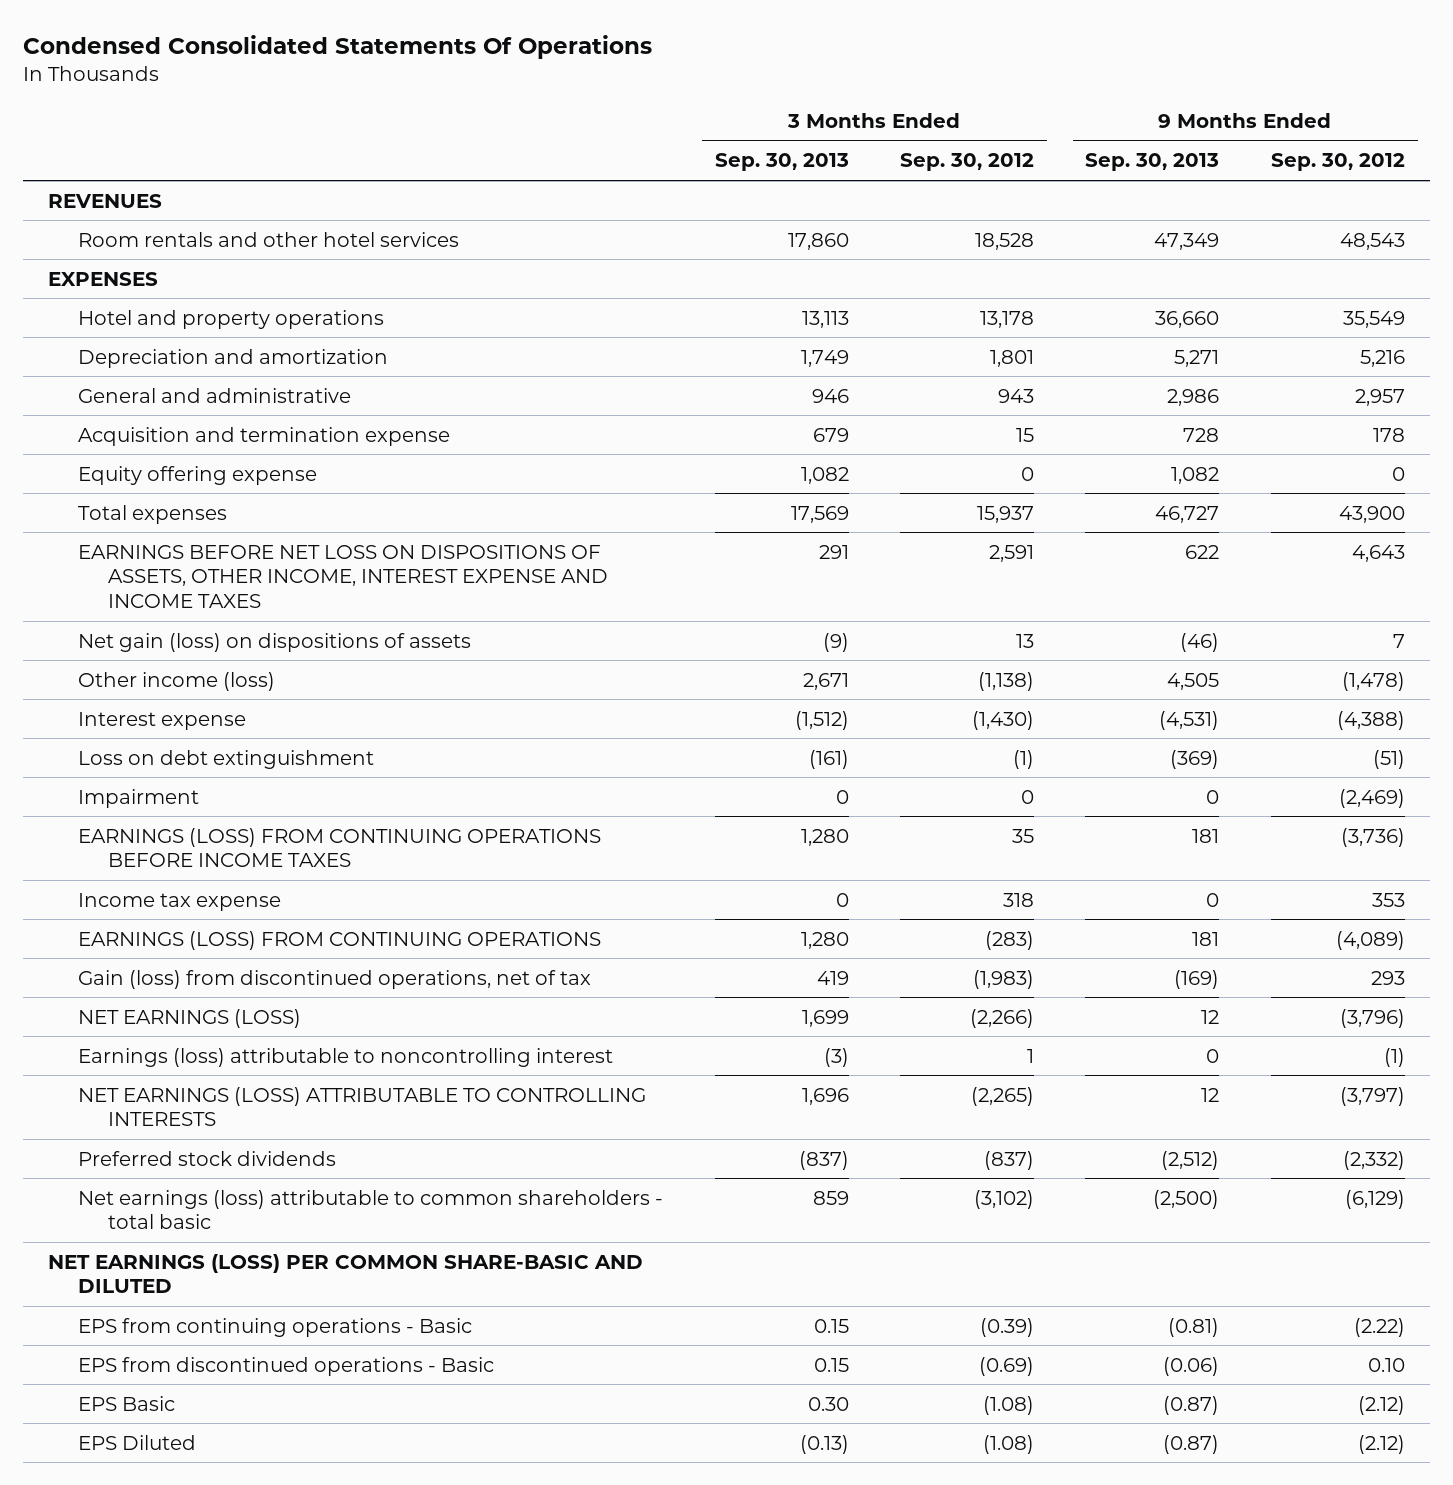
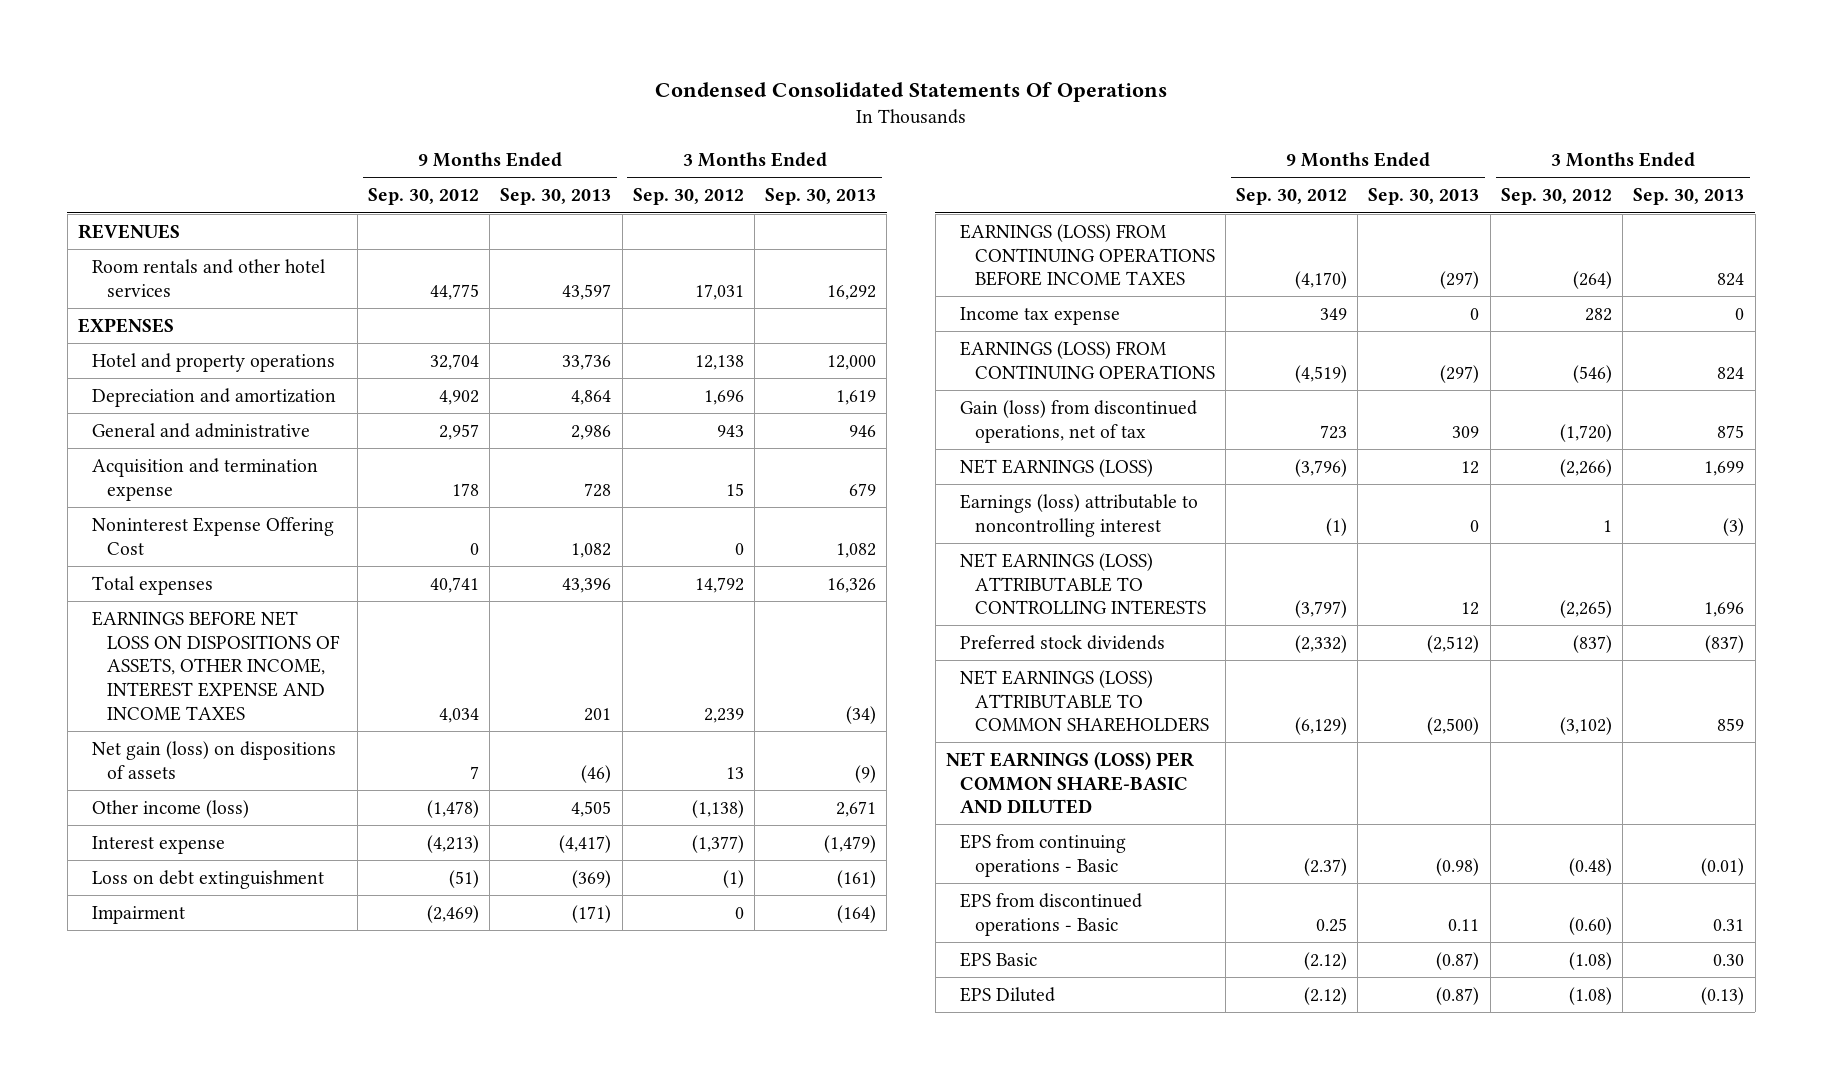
[787,232,849,250] 17,860 -> [827,284,877,300] 16,292
[975,232,1035,250] 18,528 -> [694,283,744,300] 17,031
[1154,232,1220,250] 47,349 -> [562,283,612,300] 43,597
[1339,232,1405,250] 48,543 -> [429,283,479,300] 44,775
[801,310,849,328] 13,113 -> [827,354,877,370] 12,000
[980,310,1035,328] 13,178 -> [694,354,744,370] 12,138
[1155,310,1220,328] 36,660 -> [562,353,612,370] 33,736
[1342,310,1405,328] 35,549 -> [429,353,479,370] 32,704
[800,349,849,367] 1,749 -> [836,389,877,405] 1,619
[990,349,1035,367] 1,801 -> [703,389,744,405] 1,696
[1174,349,1220,367] 5,271 -> [571,389,612,405] 4,864
[1359,349,1405,367] 5,216 -> [438,389,479,405] 4,902
[78,465,318,485] Equity offering expense -> [92,516,335,555] Noninterest Expense Offering Cost
[790,505,849,523] 17,569 -> [827,577,877,593] 16,326
[977,505,1035,523] 15,937 -> [694,576,744,593] 14,792
[1155,505,1220,523] 46,727 -> [562,577,612,593] 43,396
[1338,505,1405,523] 43,900 -> [429,576,479,593] 40,741
[818,544,849,559] 291 -> [846,705,877,724] (34)
[989,544,1035,562] 2,591 -> [703,707,744,723] 2,239
[1185,544,1220,559] 622 -> [584,707,612,721] 201
[1351,544,1405,562] 4,643 -> [438,707,479,723] 4,034
[794,710,849,730] (1,512) -> [824,834,877,853] (1,479)
[972,710,1035,730] (1,430) -> [691,834,744,853] (1,377)
[1159,710,1220,730] (4,531) -> [559,834,612,853] (4,417)
[1336,710,1405,730] (4,388) -> [426,834,479,853] (4,213)
[835,789,849,804] 0 -> [837,904,877,923] (164)
[1206,789,1220,804] 0 -> [572,904,612,923] (171)
[800,828,849,846] 1,280 -> [1717,273,1745,287] 824
[1012,828,1035,843] 35 -> [1572,271,1612,290] (264)
[1192,828,1220,843] 181 -> [1440,271,1480,290] (297)
[1340,827,1405,847] (3,736) -> [1295,271,1348,290] (4,170)
[1003,892,1035,907] 318 -> [1584,307,1612,321] 282
[1371,892,1405,907] 353 -> [1320,307,1348,320] 349
[800,931,849,949] 1,280 -> [1717,366,1745,380] 824
[985,930,1035,950] (283) -> [1572,364,1612,383] (546)
[1192,931,1220,946] 181 -> [1440,364,1480,383] (297)
[1335,930,1405,950] (4,089) -> [1295,364,1348,383] (4,519)
[816,970,849,985] 419 -> [1717,424,1745,438] 875
[973,969,1035,989] (1,983) -> [1559,423,1612,442] (1,720)
[1174,969,1220,989] (169) -> [1452,425,1480,438] 309
[1370,970,1405,985] 293 -> [1320,424,1348,439] 723
[78,1189,664,1230] Net earnings (loss) attributable to common shareholders - total basic -> [960,669,1209,733] NET EARNINGS (LOSS) ATTRIBUTABLE TO COMMON SHAREHOLDERS
[813,1318,849,1333] 0.15 -> [1701,857,1745,876] (0.01)
[980,1317,1035,1337] (0.39) -> [1568,857,1612,876] (0.48)
[1168,1317,1220,1337] (0.81) -> [1436,857,1480,876] (0.98)
[1353,1317,1405,1337] (2.22) -> [1304,857,1348,876] (2.37)
[813,1357,849,1372] 0.15 -> [1713,918,1745,931] 0.31
[979,1356,1035,1376] (0.69) -> [1568,916,1612,935] (0.60)
[1163,1356,1220,1376] (0.06) -> [1448,918,1480,931] 0.11
[1367,1357,1405,1372] 0.10 -> [1316,917,1348,932] 0.25

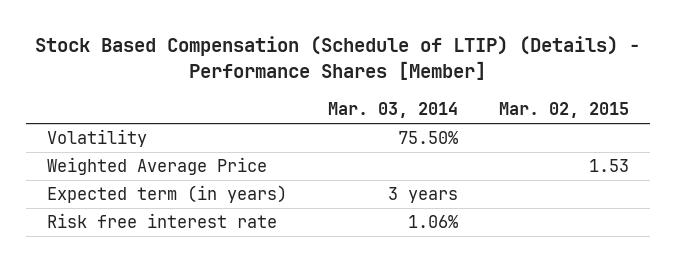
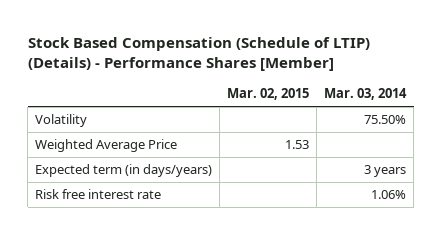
[46,185,287,204] Expected term (in years) -> [35,164,213,178] Expected term (in days/years)

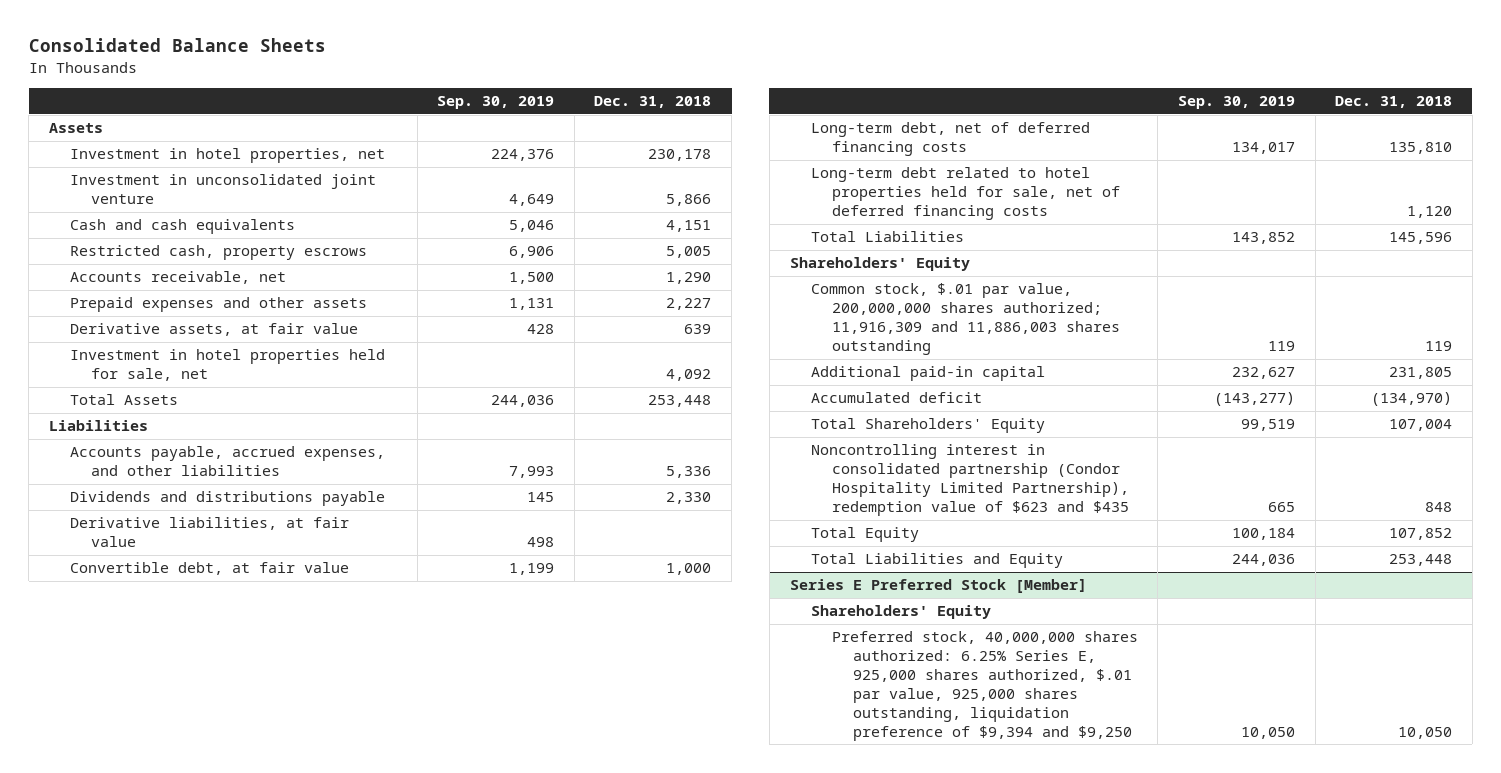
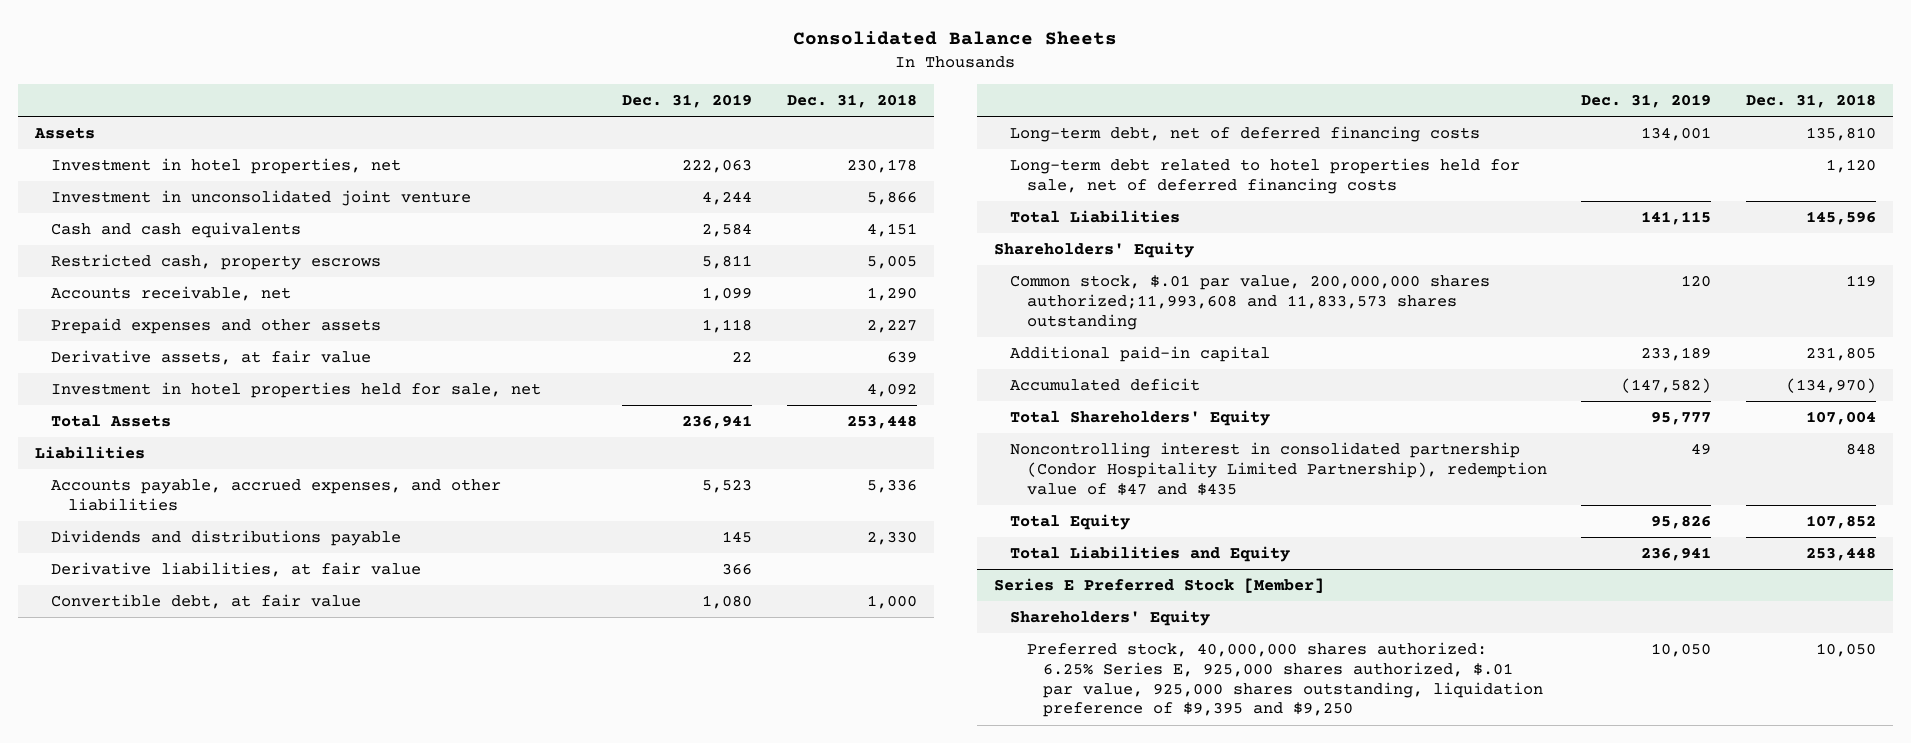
[437,96,555,110] Sep. 30, 2019 -> none
none -> [622,94,753,109] Dec. 31, 2019
[810,283,1120,356] Common stock, $.01 par value, 200,000,000 shares authorized; 11,916,309 and 11,886,003 shares outstanding -> [1010,275,1491,330] Common stock, $.01 par value, 200,000,000 shares authorized;11,993,608 and 11,833,573 shares outstanding
[810,444,1129,517] Noncontrolling interest in consolidated partnership (Condor Hospitality Limited Partnership), redemption value of $623 and $435 -> [1010,442,1547,496] Noncontrolling interest in consolidated partnership (Condor Hospitality Limited Partnership), redemption value of $47 and $435
[831,631,1138,741] Preferred stock, 40,000,000 shares authorized: 6.25% Series E, 925,000 shares authorized, $.01 par value, 925,000 shares outstanding, liquidation preference of $9,394 and $9,250 -> [1026,642,1544,718] Preferred stock, 40,000,000 shares authorized: 6.25% Series E, 925,000 shares authorized, $.01 par value, 925,000 shares outstanding, liquidation preference of $9,395 and $9,250

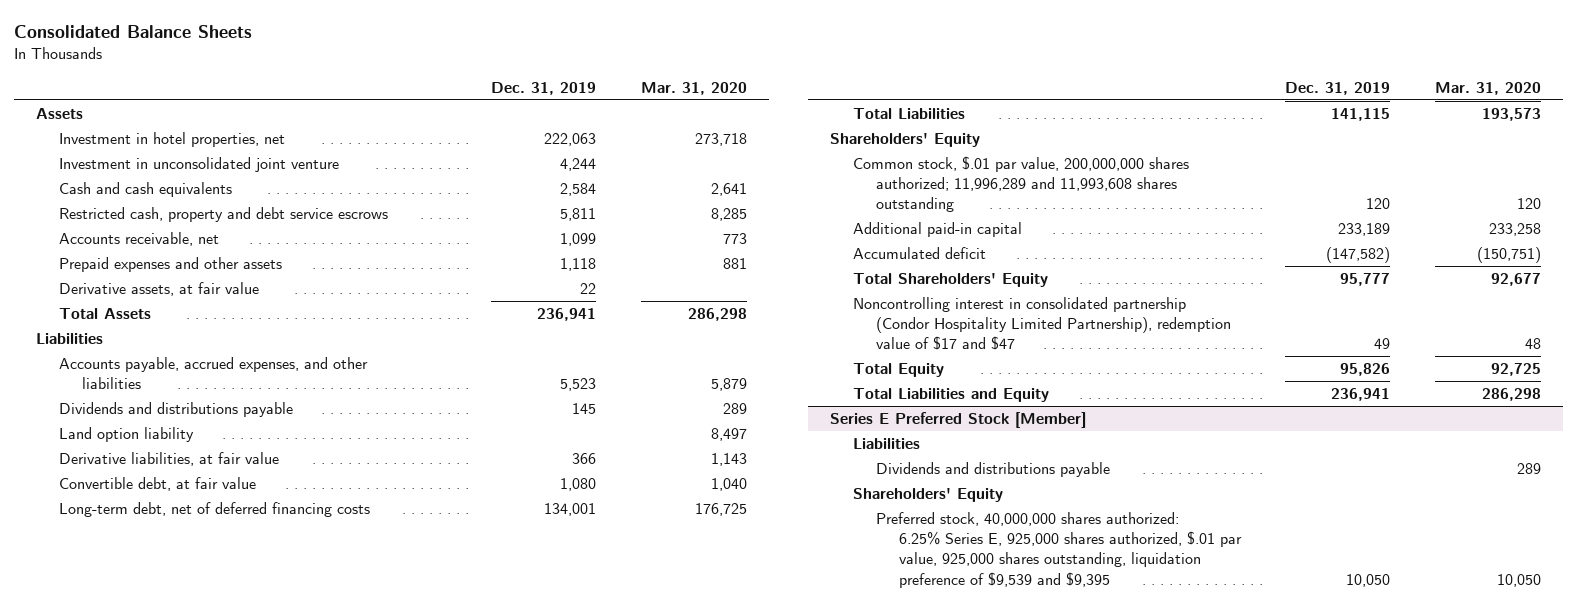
[786,94,917,109] Dec. 31, 2018 -> none
none -> [640,81,747,95] Mar. 31, 2020
[51,254,382,271] Restricted cash, property escrows -> [59,206,389,222] Restricted cash, property and debt service escrows
[51,382,542,399] Investment in hotel properties held for sale, net -> none
none -> [59,426,195,442] Land option liability
[1010,158,1521,194] Long-term debt related to hotel properties held for sale, net of deferred financing costs -> none
[1010,275,1491,330] Common stock, $.01 par value, 200,000,000 shares authorized;11,993,608 and 11,833,573 shares outstanding -> [853,155,1190,213] Common stock, $.01 par value, 200,000,000 shares authorized; 11,996,289 and 11,993,608 shares outstanding
[1010,442,1547,496] Noncontrolling interest in consolidated partnership (Condor Hospitality Limited Partnership), redemption value of $47 and $435 -> [853,296,1231,351] Noncontrolling interest in consolidated partnership (Condor Hospitality Limited Partnership), redemption value of $17 and $47
none -> [853,437,921,449] Liabilities
none -> [875,461,1110,477] Dividends and distributions payable
[1026,642,1544,718] Preferred stock, 40,000,000 shares authorized: 6.25% Series E, 925,000 shares authorized, $.01 par value, 925,000 shares outstanding, liquidation preference of $9,395 and $9,250 -> [875,511,1242,588] Preferred stock, 40,000,000 shares authorized: 6.25% Series E, 925,000 shares authorized, $.01 par value, 925,000 shares outstanding, liquidation preference of $9,539 and $9,395

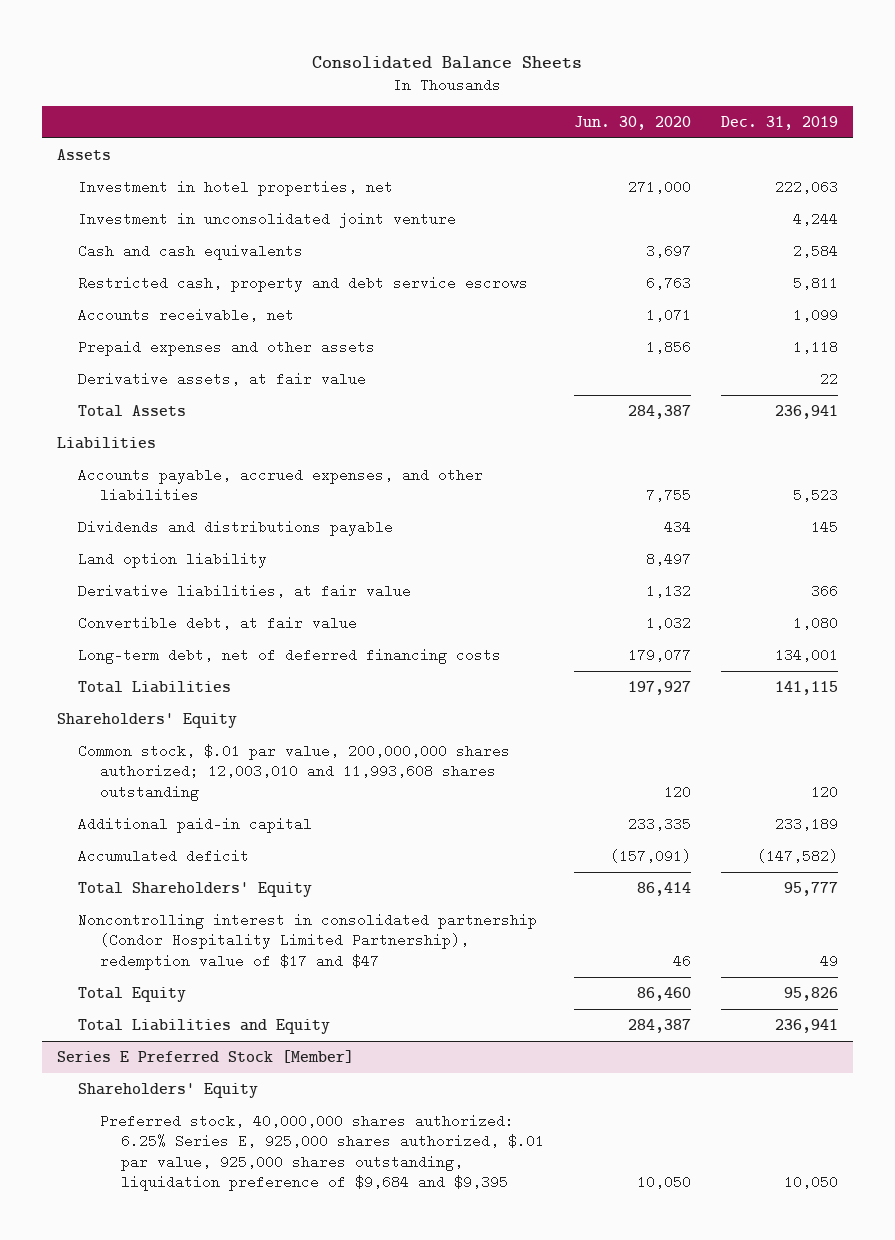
[640,81,747,95] Mar. 31, 2020 -> none
none -> [573,116,691,131] Jun. 30, 2020
[853,155,1190,213] Common stock, $.01 par value, 200,000,000 shares authorized; 11,996,289 and 11,993,608 shares outstanding -> [78,743,511,801] Common stock, $.01 par value, 200,000,000 shares authorized; 12,003,010 and 11,993,608 shares outstanding
[853,437,921,449] Liabilities -> none
[875,461,1110,477] Dividends and distributions payable -> none
[875,511,1242,588] Preferred stock, 40,000,000 shares authorized: 6.25% Series E, 925,000 shares authorized, $.01 par value, 925,000 shares outstanding, liquidation preference of $9,539 and $9,395 -> [99,1113,545,1192] Preferred stock, 40,000,000 shares authorized: 6.25% Series E, 925,000 shares authorized, $.01 par value, 925,000 shares outstanding, liquidation preference of $9,684 and $9,395

